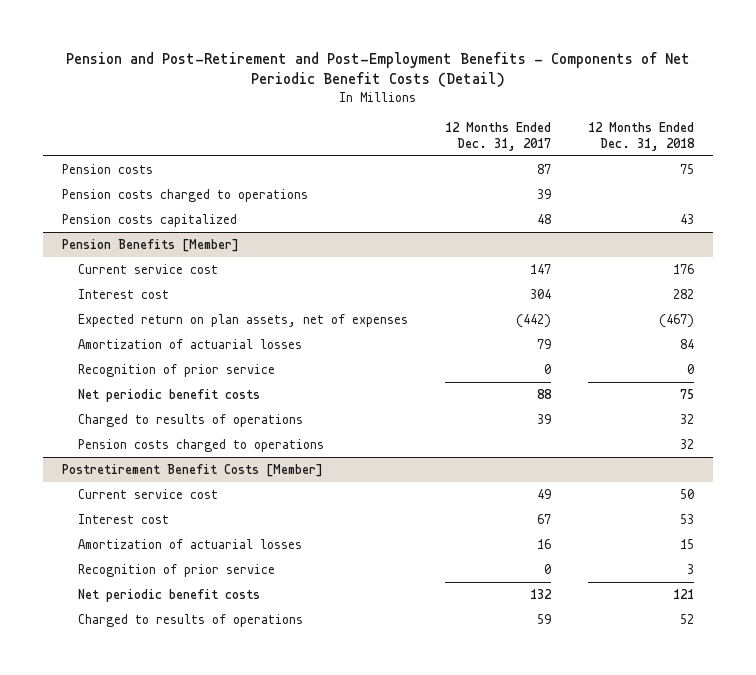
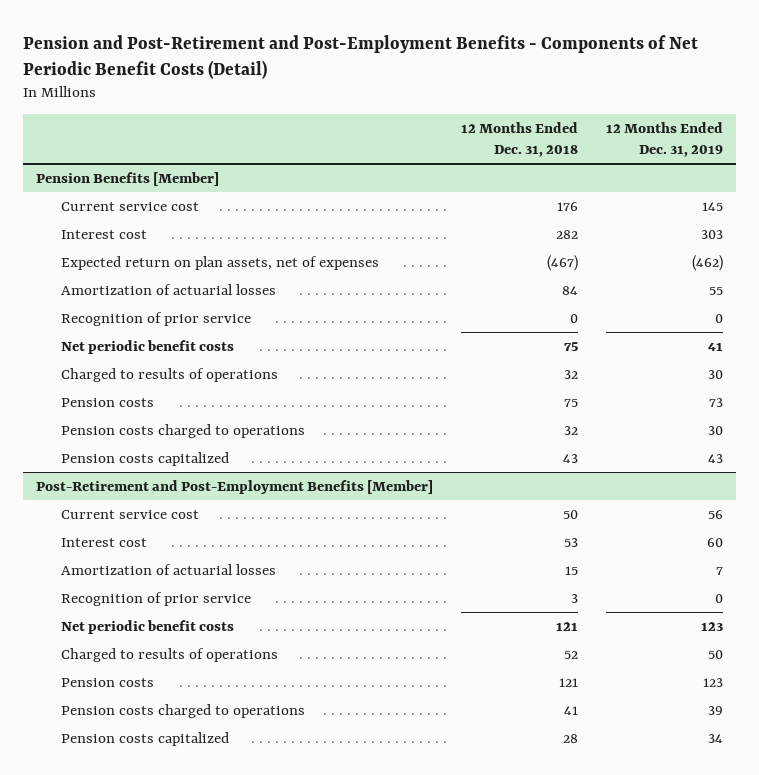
[445,121,552,151] 12 Months Ended Dec. 31, 2017 -> none
none -> [605,122,723,157] 12 Months Ended Dec. 31, 2019
[61,164,153,175] Pension costs -> none
[61,189,308,203] Pension costs charged to operations -> none
[61,214,237,228] Pension costs capitalized -> none
none -> [61,397,155,407] Pension costs
[61,464,323,478] Postretirement Benefit Costs [Member] -> none
none -> [61,451,230,466] Pension costs capitalized
none -> [36,479,434,494] Post-Retirement and Post-Employment Benefits [Member]
none -> [61,677,155,687] Pension costs
none -> [61,703,306,718] Pension costs charged to operations
none -> [61,731,230,746] Pension costs capitalized

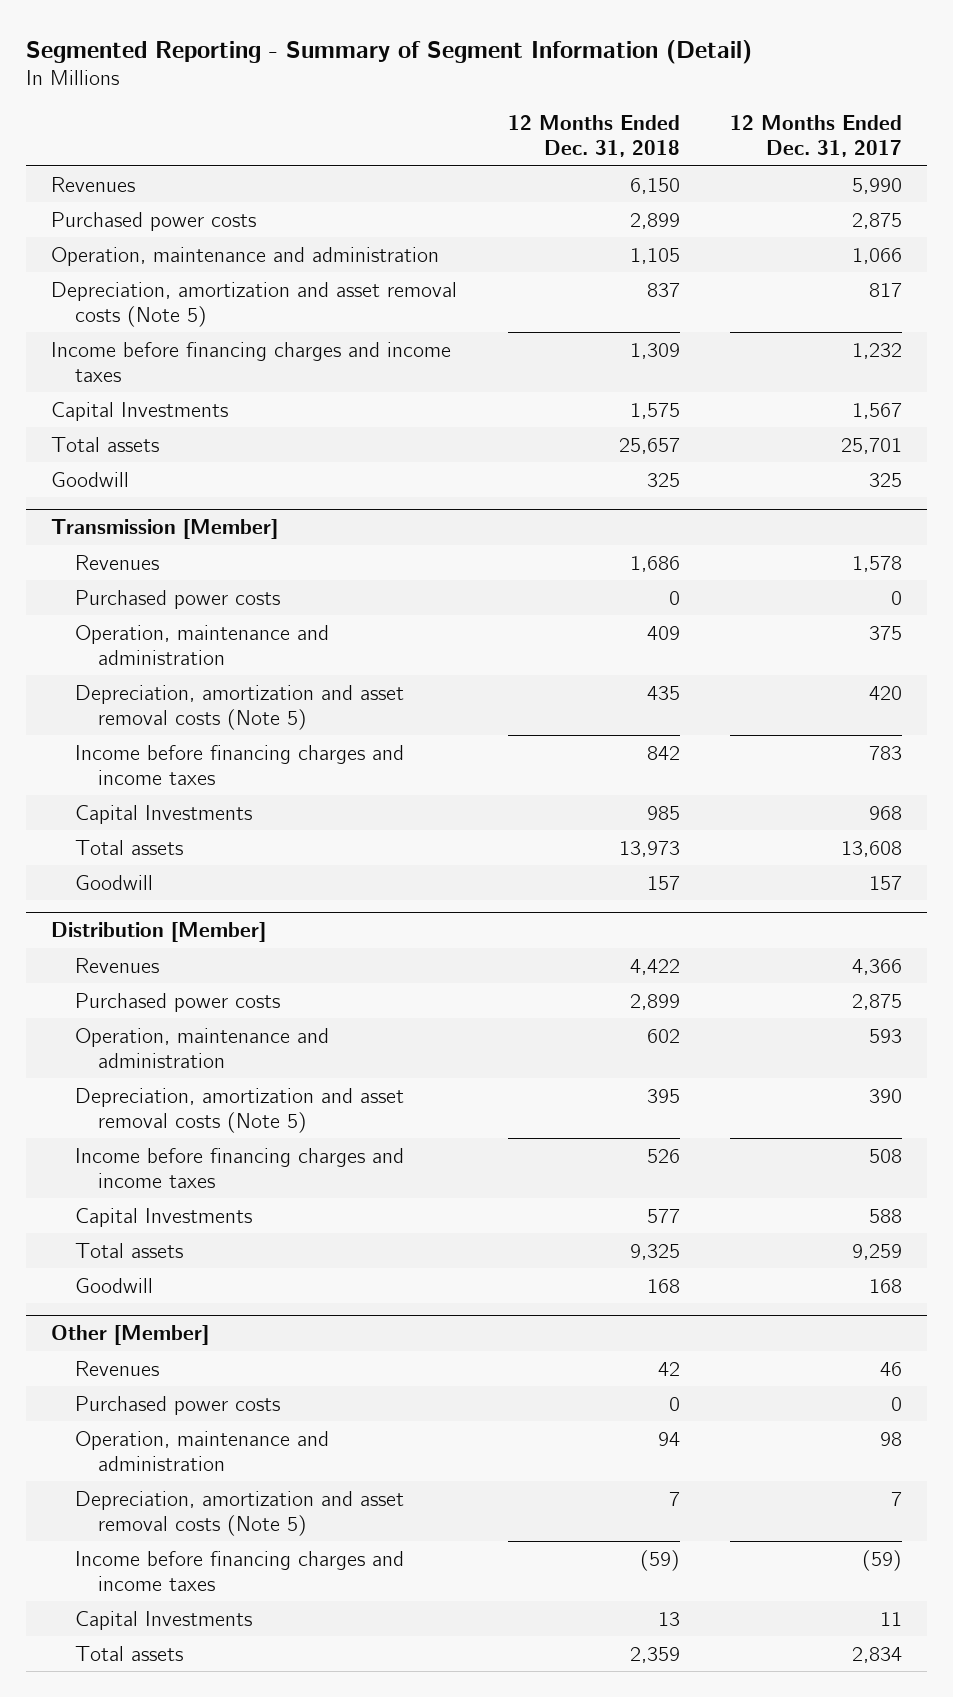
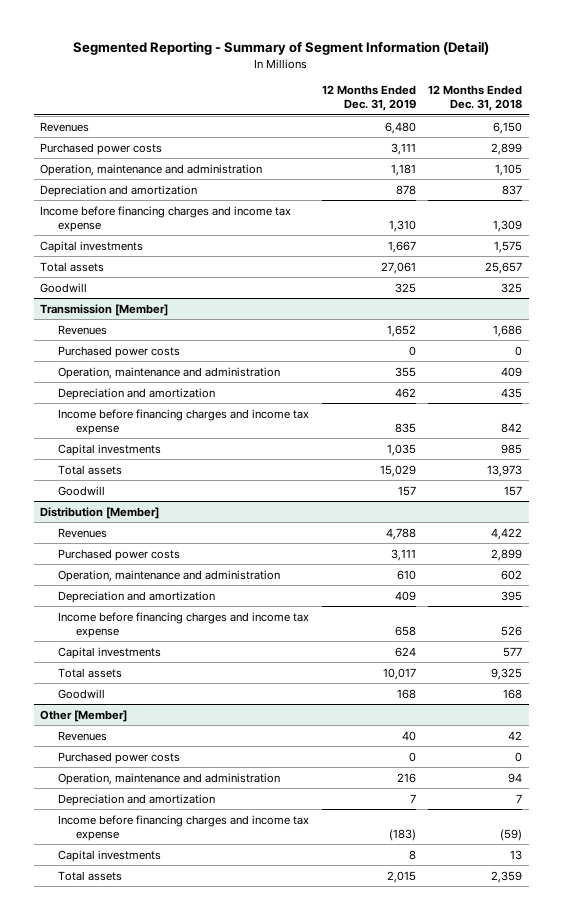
[730,114,903,158] 12 Months Ended Dec. 31, 2017 -> none
none -> [321,85,416,112] 12 Months Ended Dec. 31, 2019
[51,281,458,327] Depreciation, amortization and asset removal costs (Note 5) -> [40,184,198,197] Depreciation and amortization
[51,341,452,382] Income before financing charges and income taxes -> [40,205,292,232] Income before financing charges and income tax expense
[51,401,229,421] Capital Investments -> [40,240,144,253] Capital investments
[74,684,404,730] Depreciation, amortization and asset removal costs (Note 5) -> [57,387,215,400] Depreciation and amortization
[74,744,404,785] Income before financing charges and income taxes -> [57,408,309,435] Income before financing charges and income tax expense
[74,804,252,824] Capital Investments -> [57,443,161,456] Capital investments
[74,1087,404,1133] Depreciation, amortization and asset removal costs (Note 5) -> [57,590,215,603] Depreciation and amortization
[74,1147,404,1188] Income before financing charges and income taxes -> [57,611,309,638] Income before financing charges and income tax expense
[74,1207,252,1227] Capital Investments -> [57,646,161,659] Capital investments
[74,1490,404,1536] Depreciation, amortization and asset removal costs (Note 5) -> [57,793,215,806] Depreciation and amortization
[74,1550,404,1591] Income before financing charges and income taxes -> [57,814,309,841] Income before financing charges and income tax expense
[74,1610,252,1630] Capital Investments -> [57,849,161,862] Capital investments

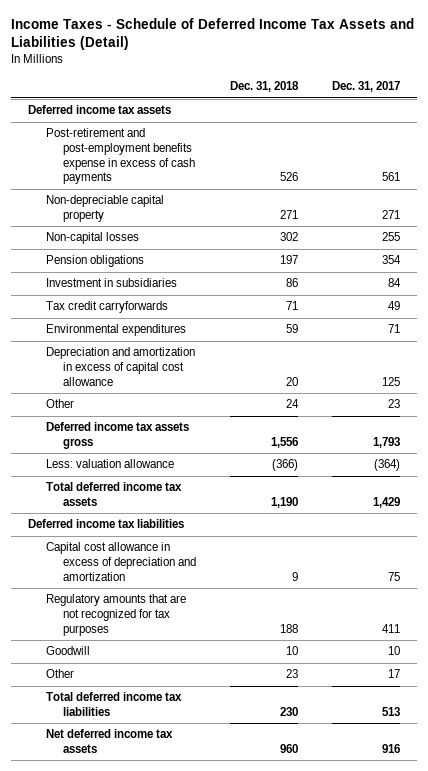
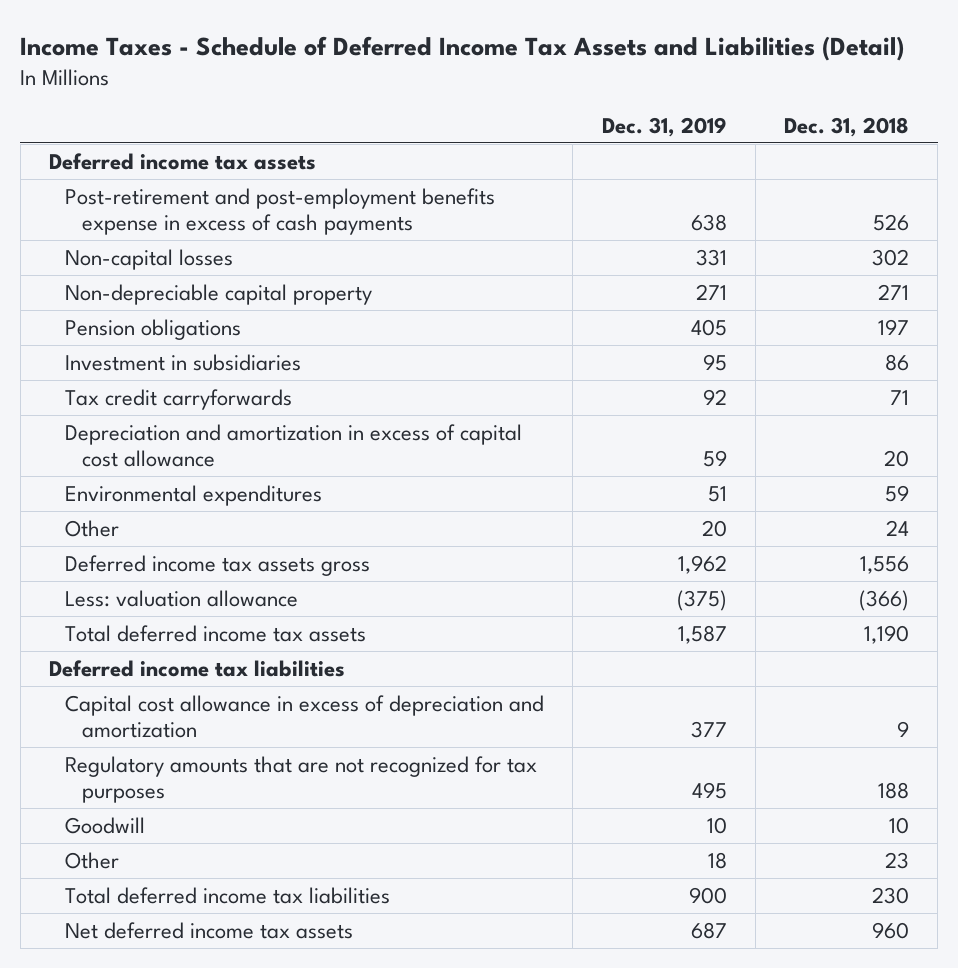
[331,81,400,93] Dec. 31, 2017 -> none
none -> [601,116,727,137] Dec. 31, 2019
[45,195,164,223] Non-depreciable capital property -> [65,283,373,305] Non-depreciable capital property
[45,324,186,337] Environmental expenditures -> [65,484,323,506] Environmental expenditures

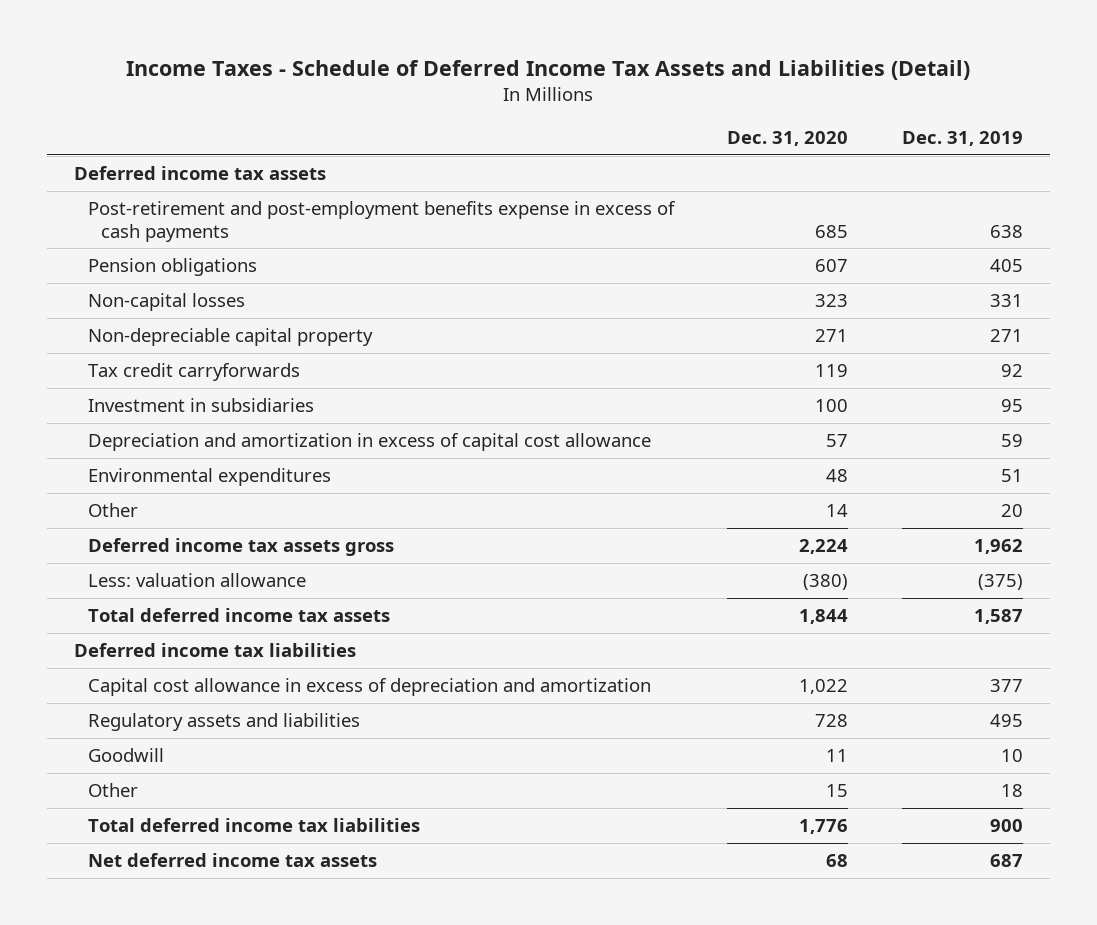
[784,116,910,137] Dec. 31, 2018 -> none
none -> [727,131,849,147] Dec. 31, 2020
[65,318,242,340] Pension obligations -> [87,258,257,277] Pension obligations
[65,353,302,371] Investment in subsidiaries -> [87,398,314,413] Investment in subsidiaries
[65,755,538,804] Regulatory amounts that are not recognized for tax purposes -> [87,713,360,732] Regulatory assets and liabilities

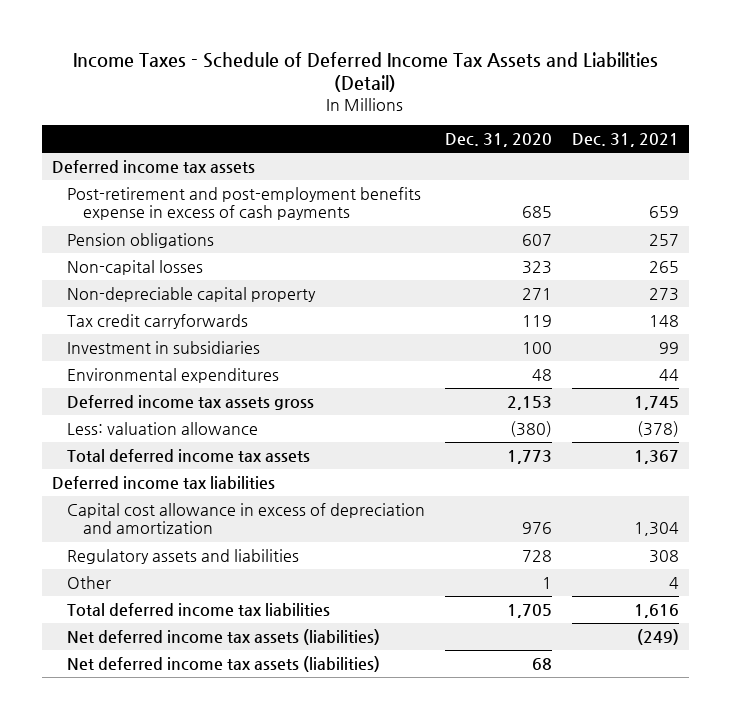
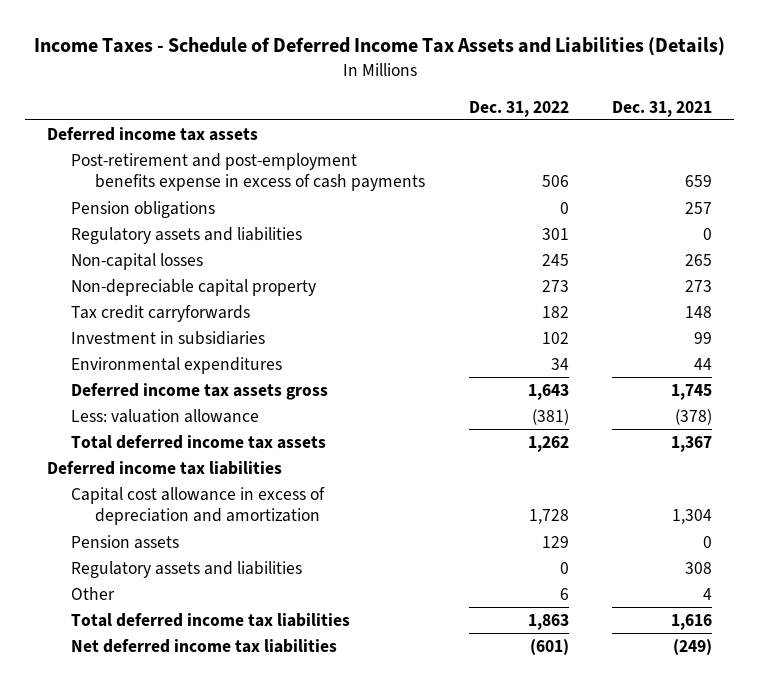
[73,51,659,93] Income Taxes - Schedule of Deferred Income Tax Assets and Liabilities (Detail) -> [33,37,725,57] Income Taxes - Schedule of Deferred Income Tax Assets and Liabilities (Details)
[444,133,552,148] Dec. 31, 2020 -> none
none -> [468,100,569,117] Dec. 31, 2022
none -> [71,226,303,244] Regulatory assets and liabilities
none -> [71,534,180,549] Pension assets
[67,655,381,672] Net deferred income tax assets (liabilities) -> none
[67,628,381,645] Net deferred income tax assets (liabilities) -> [71,638,338,653] Net deferred income tax liabilities

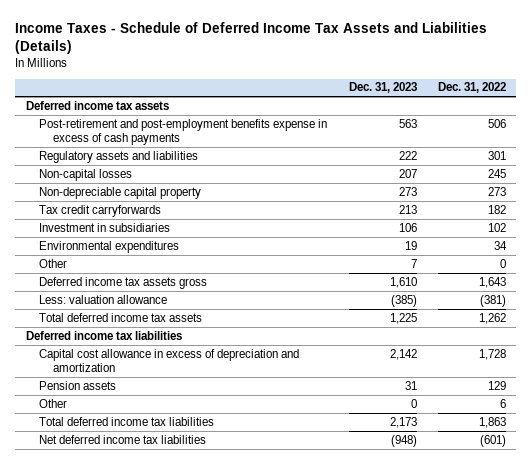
[612,100,713,117] Dec. 31, 2021 -> none
none -> [348,82,417,94] Dec. 31, 2023
[71,200,216,218] Pension obligations -> none
none -> [39,258,68,268] Other
[71,560,303,578] Regulatory assets and liabilities -> none

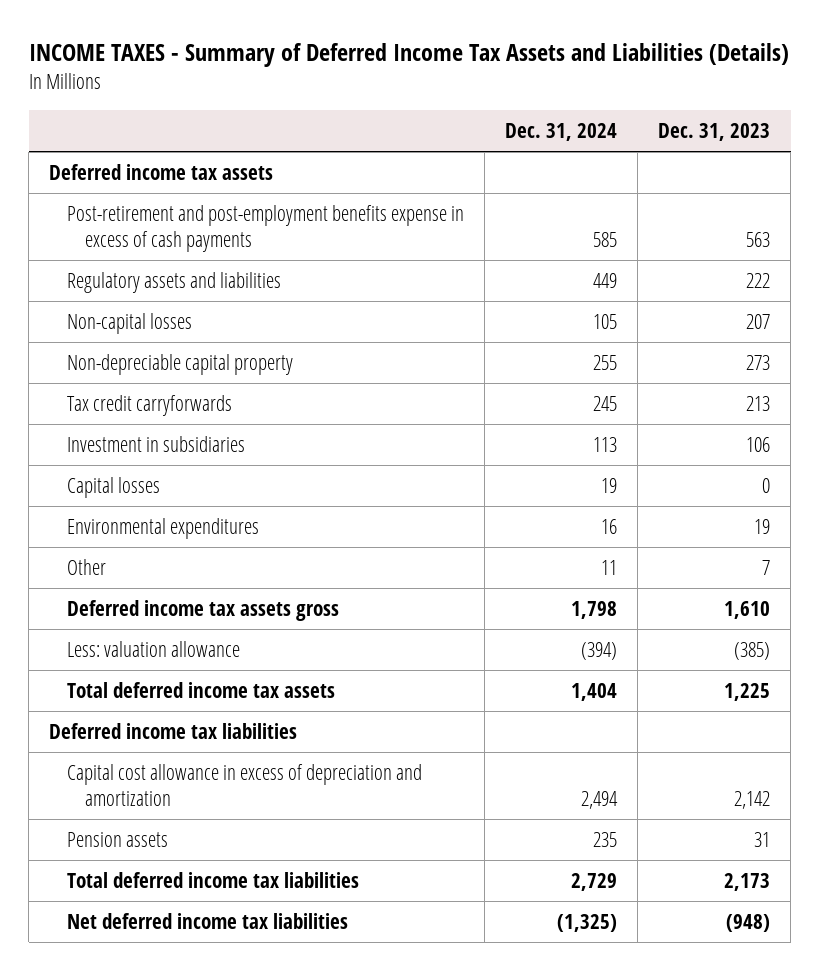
[15,22,488,55] Income Taxes - Schedule of Deferred Income Tax Assets and Liabilities (Details) -> [28,42,789,67] INCOME TAXES - Summary of Deferred Income Tax Assets and Liabilities (Details)
[437,82,506,94] Dec. 31, 2022 -> none
none -> [505,122,618,141] Dec. 31, 2024
none -> [67,477,161,499] Capital losses
[39,398,68,408] Other -> none

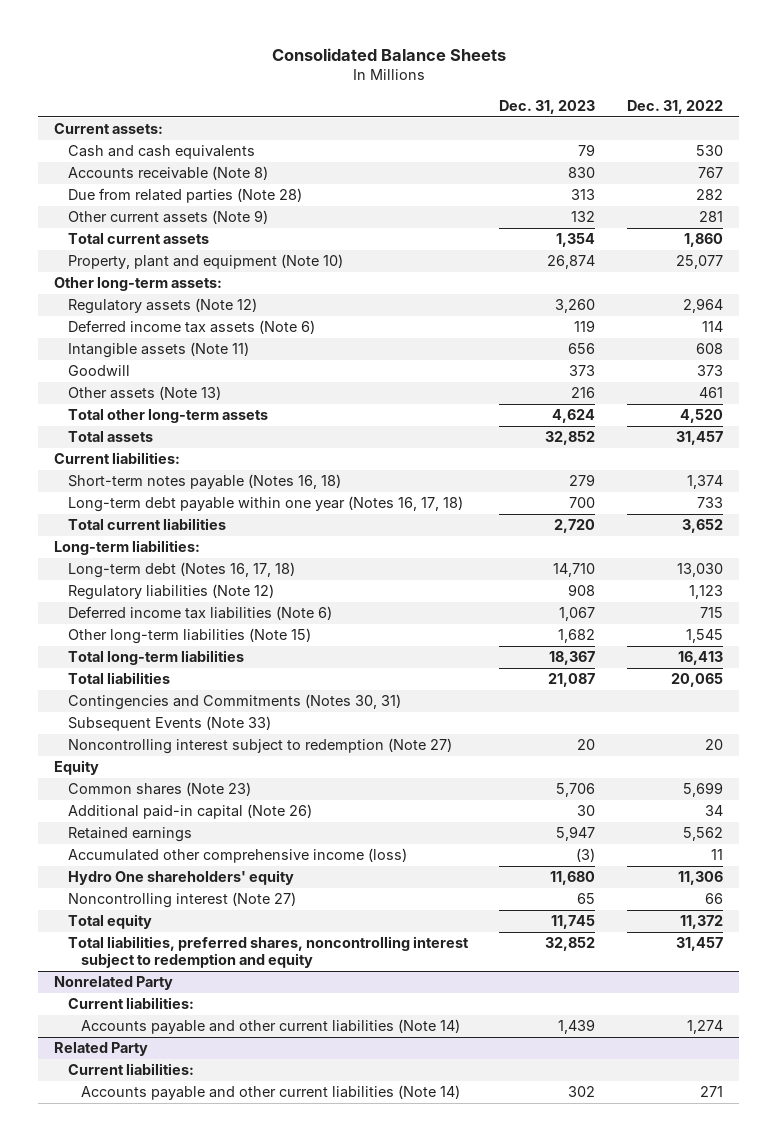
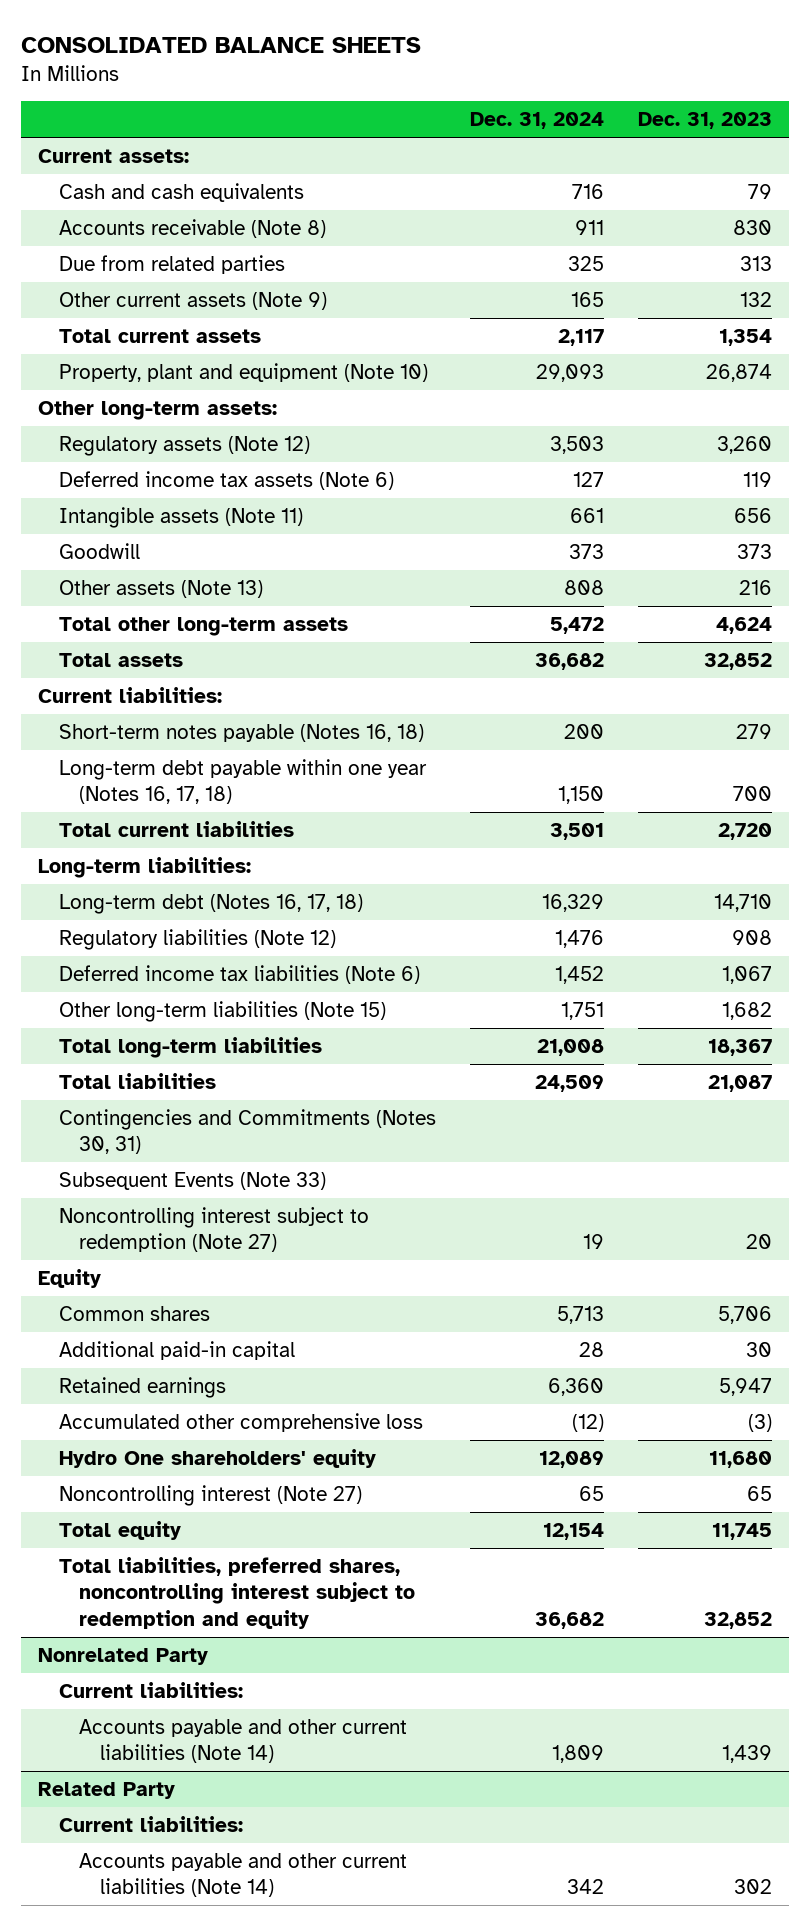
[271,47,506,61] Consolidated Balance Sheets -> [20,36,421,53] CONSOLIDATED BALANCE SHEETS
[627,100,724,115] Dec. 31, 2022 -> none
none -> [469,112,604,130] Dec. 31, 2024
[67,188,302,204] Due from related parties (Note 28) -> [58,254,285,274] Due from related parties
[67,782,251,797] Common shares (Note 23) -> [58,1305,210,1321] Common shares
[67,804,312,820] Additional paid-in capital (Note 26) -> [58,1340,295,1360] Additional paid-in capital
[67,848,407,864] Accumulated other comprehensive income (loss) -> [58,1412,423,1432] Accumulated other comprehensive loss

